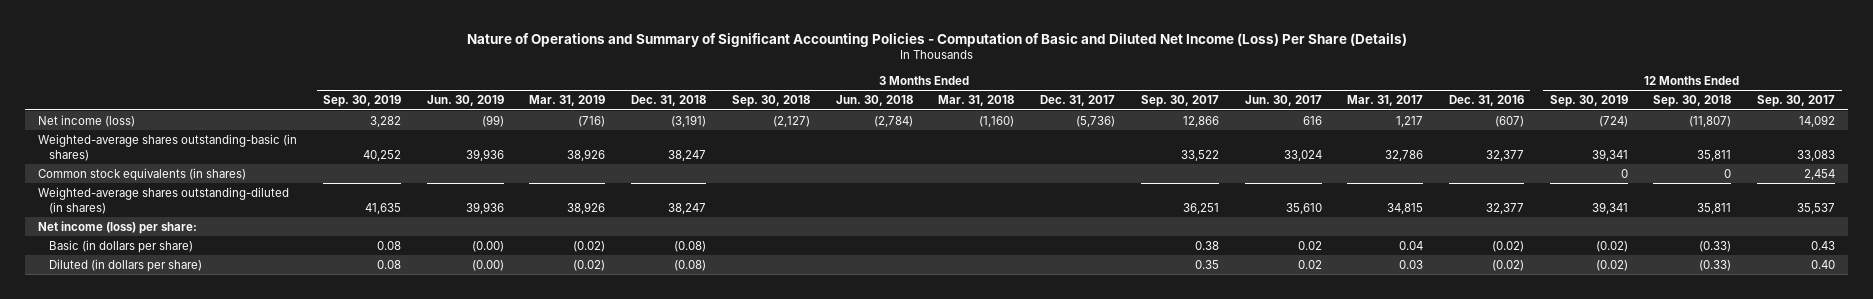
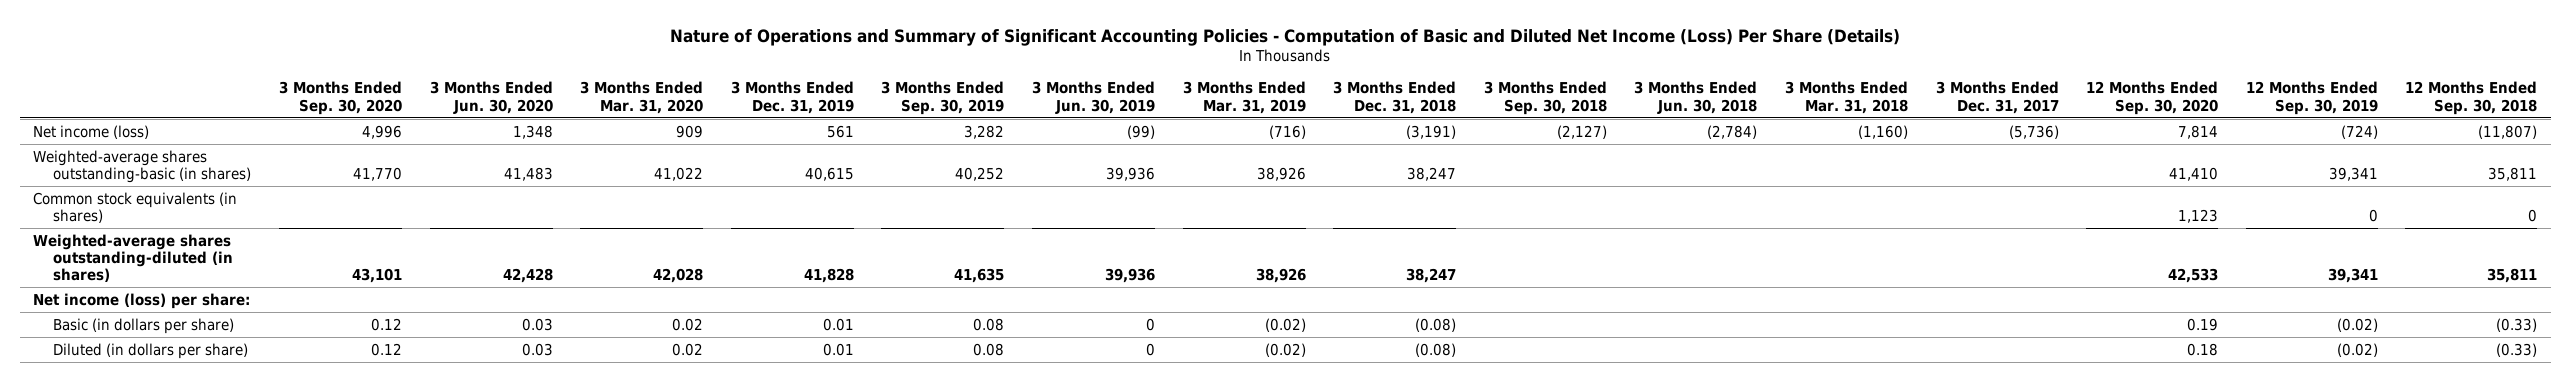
[1140,95,1219,108] Sep. 30, 2017 -> none
[1244,95,1322,107] Jun. 30, 2017 -> none
[1347,95,1424,107] Mar. 31, 2017 -> none
[1448,95,1524,107] Dec. 31, 2016 -> none
[1757,95,1836,108] Sep. 30, 2017 -> none
none -> [278,81,402,115] 3 Months Ended Sep. 30, 2020
none -> [429,81,553,114] 3 Months Ended Jun. 30, 2020
none -> [580,81,704,114] 3 Months Ended Mar. 31, 2020
none -> [730,81,854,114] 3 Months Ended Dec. 31, 2019
none -> [2086,81,2219,115] 12 Months Ended Sep. 30, 2020
[471,240,504,252] (0.00) -> [1145,317,1155,331] 0
[471,259,504,271] (0.00) -> [1145,342,1155,356] 0

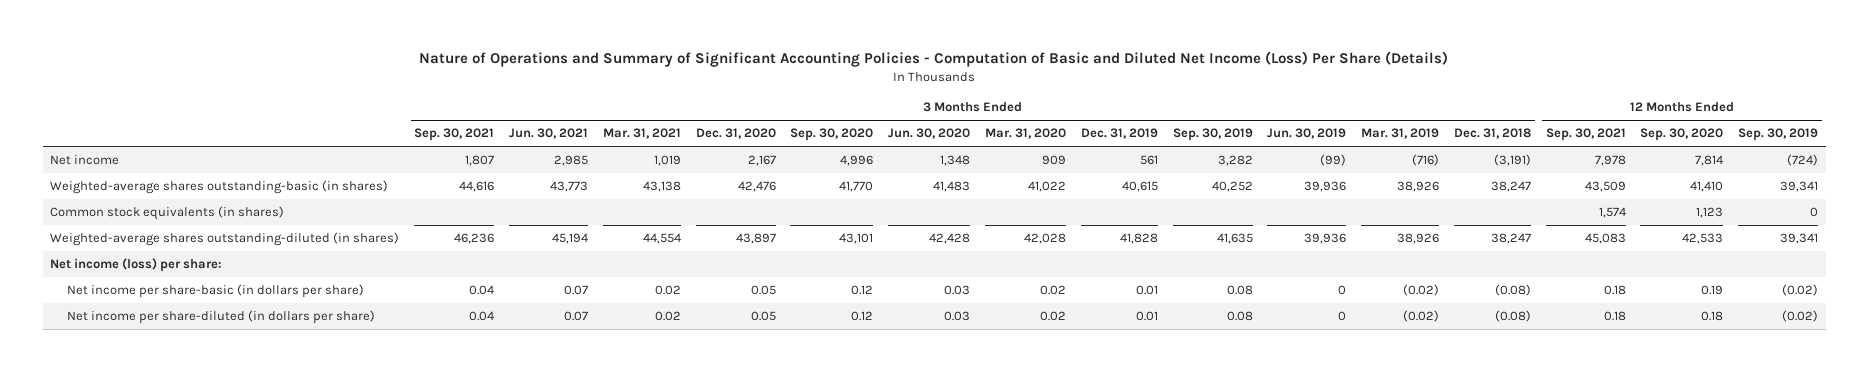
[1483,81,1607,115] 3 Months Ended Sep. 30, 2018 -> none
[1634,81,1758,114] 3 Months Ended Jun. 30, 2018 -> none
[1784,81,1908,114] 3 Months Ended Mar. 31, 2018 -> none
[1935,81,2059,114] 3 Months Ended Dec. 31, 2017 -> none
[2405,81,2538,115] 12 Months Ended Sep. 30, 2018 -> none
none -> [414,128,495,142] Sep. 30, 2021
none -> [509,128,589,140] Jun. 30, 2021
none -> [602,128,681,140] Mar. 31, 2021
none -> [695,128,776,140] Dec. 31, 2020
none -> [1545,128,1626,142] Sep. 30, 2021
[33,124,150,139] Net income (loss) -> [50,155,120,166] Net income
[53,317,235,334] Basic (in dollars per share) -> [67,284,365,299] Net income per share-basic (in dollars per share)
[53,342,249,359] Diluted (in dollars per share) -> [67,310,376,325] Net income per share-diluted (in dollars per share)

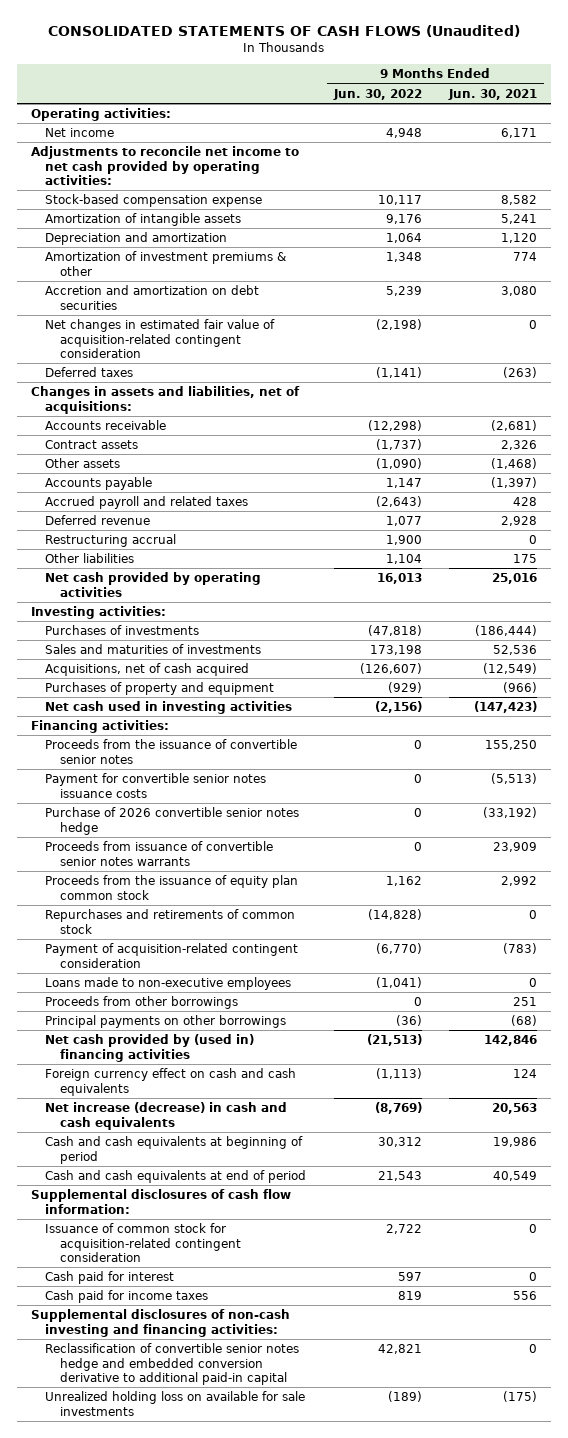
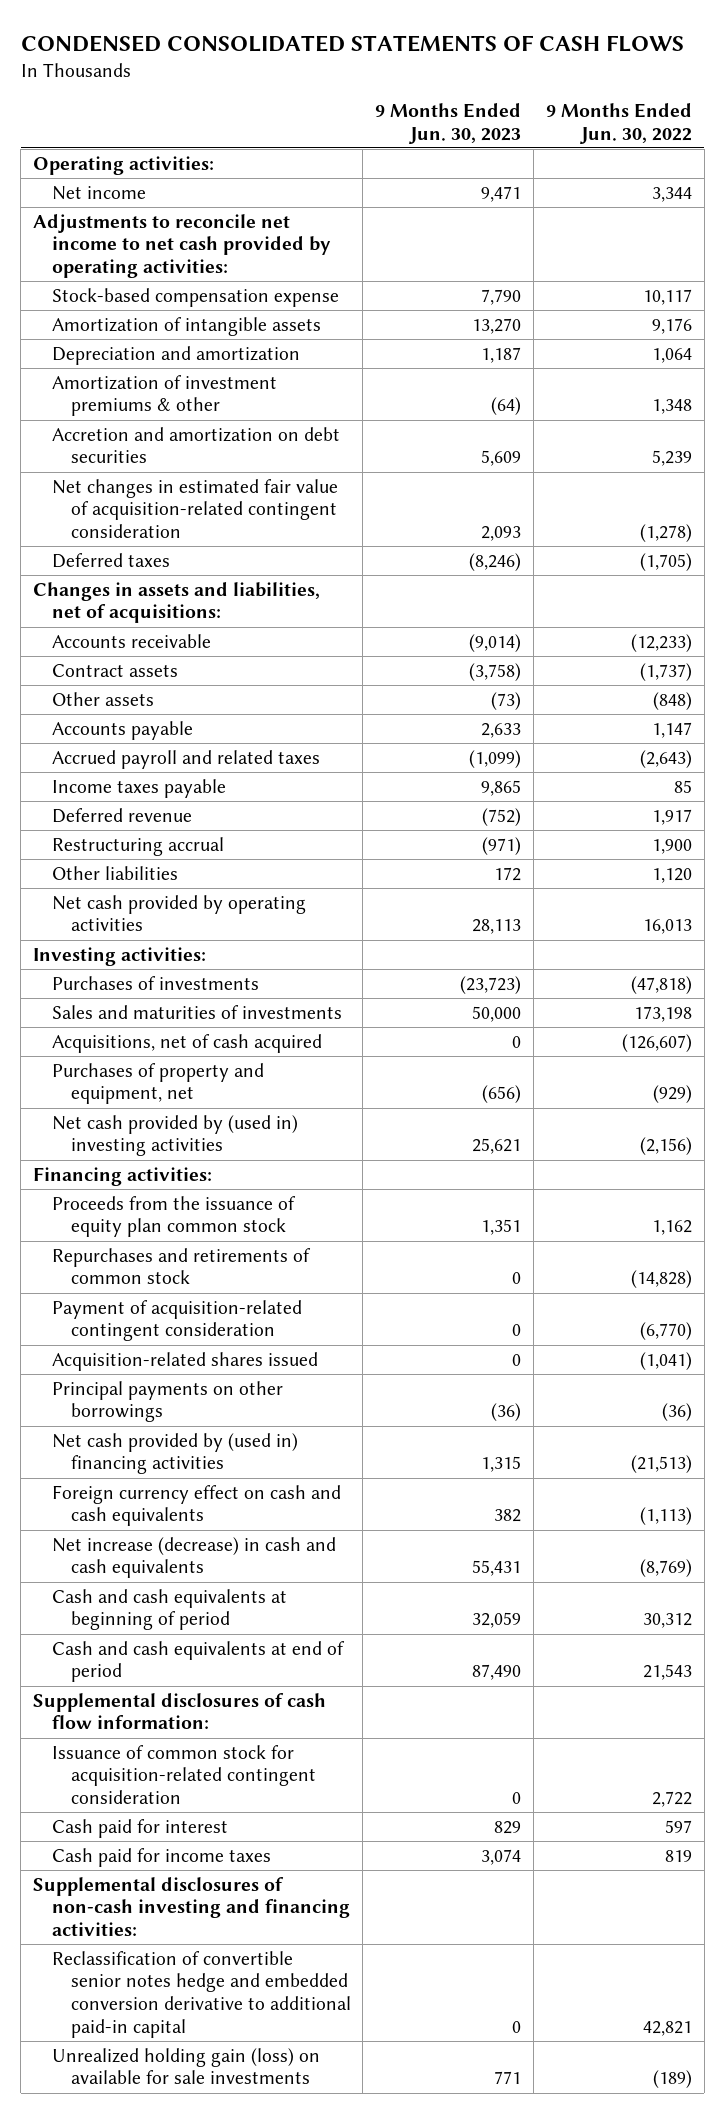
[47,24,520,37] CONSOLIDATED STATEMENTS OF CASH FLOWS (Unaudited) -> [20,34,684,52] CONDENSED CONSOLIDATED STATEMENTS OF CASH FLOWS
[447,88,537,100] Jun. 30, 2021 -> none
none -> [375,102,522,144] 9 Months Ended Jun. 30, 2023
[385,128,422,139] 4,948 -> [651,186,692,202] 3,344
[375,319,422,331] (2,198) -> [639,524,692,543] (1,278)
[375,367,422,379] (1,141) -> [639,552,692,571] (1,705)
[367,420,422,432] (12,298) -> [630,633,692,652] (12,233)
[375,458,422,470] (1,090) -> [652,691,692,710] (848)
none -> [51,778,226,798] Income taxes payable
[385,516,422,527] 1,077 -> [651,808,692,825] 1,917
[385,554,422,565] 1,104 -> [651,867,692,883] 1,120
[45,682,275,696] Purchases of property and equipment -> [51,1062,264,1105] Purchases of property and equipment, net
[45,701,293,715] Net cash used in investing activities -> [51,1114,298,1157] Net cash provided by (used in) investing activities
[45,739,298,764] Proceeds from the issuance of convertible senior notes -> none
[45,773,267,798] Payment for convertible senior notes issuance costs -> none
[45,807,300,835] Purchase of 2026 convertible senior notes hedge -> none
[45,841,274,866] Proceeds from issuance of convertible senior notes warrants -> none
[45,996,239,1010] Proceeds from other borrowings -> none
[45,977,292,991] Loans made to non-executive employees -> [51,1351,318,1371] Acquisition-related shares issued
[45,1391,306,1416] Unrealized holding loss on available for sale investments -> [51,2047,320,2085] Unrealized holding gain (loss) on available for sale investments

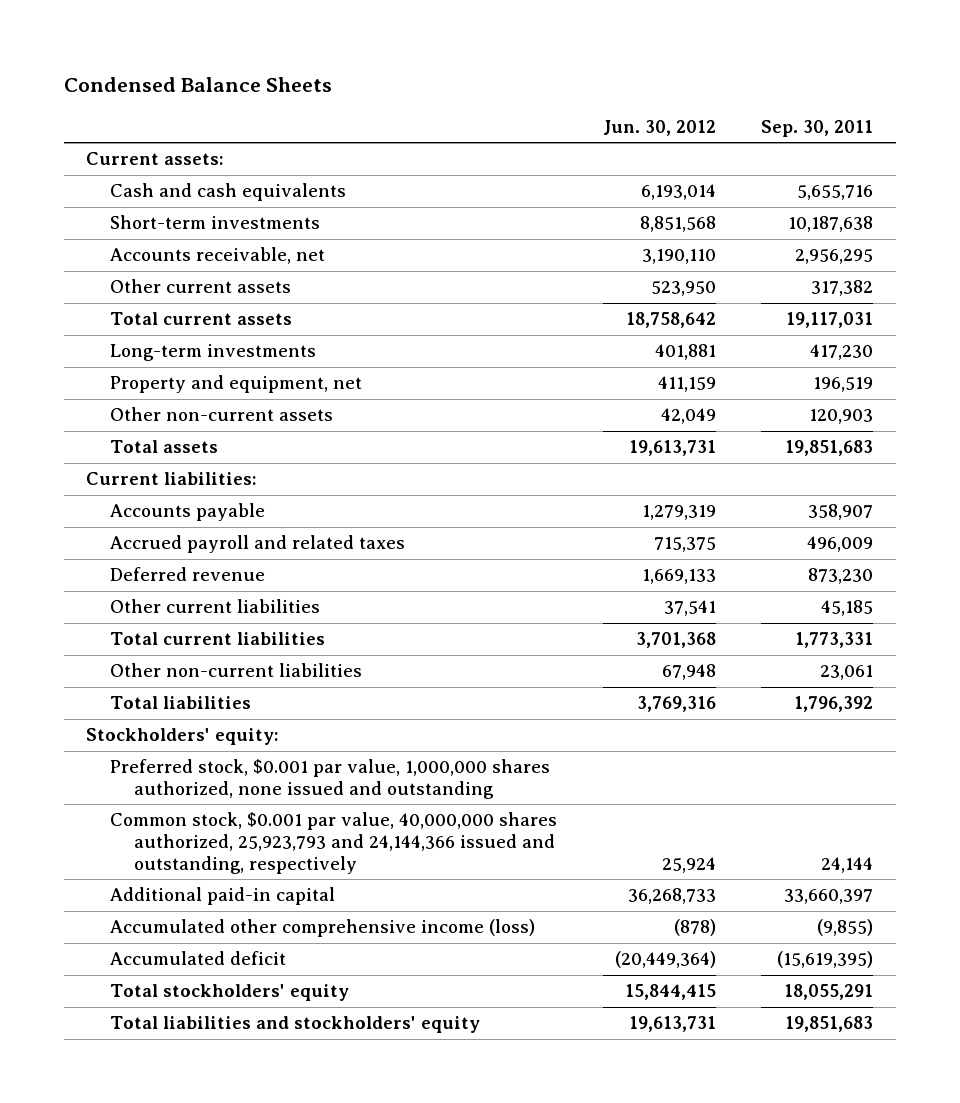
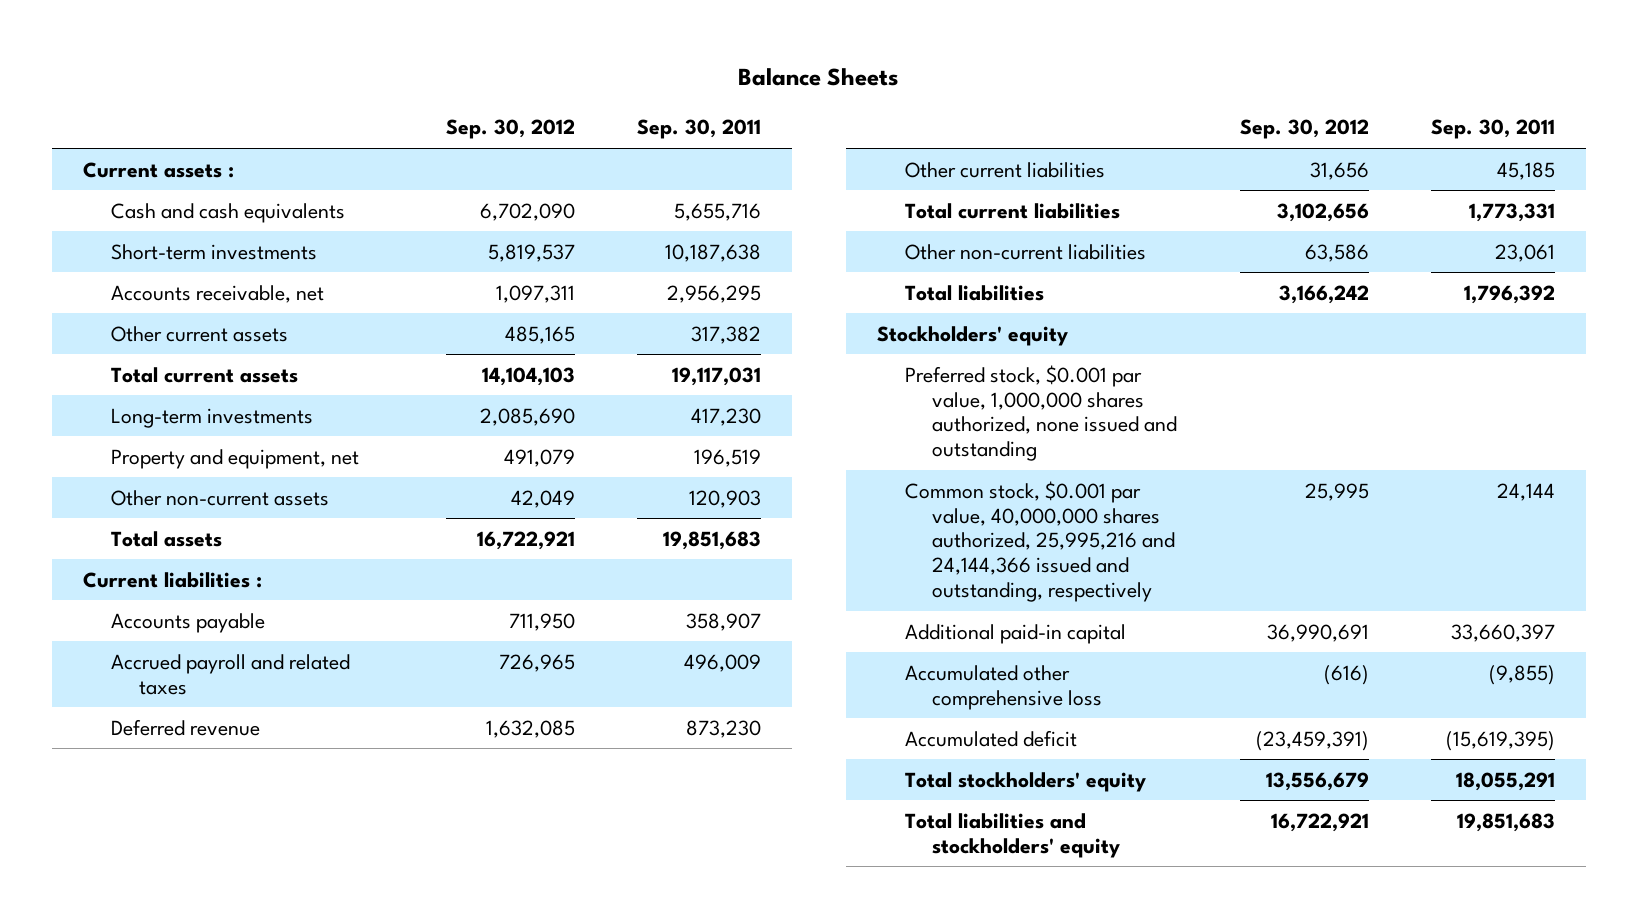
[63,77,332,93] Condensed Balance Sheets -> [738,68,900,87] Balance Sheets
[602,119,716,136] Jun. 30, 2012 -> none
none -> [446,119,576,140] Sep. 30, 2012
[86,152,225,166] Current assets: -> [83,161,235,178] Current assets :
[86,472,258,486] Current liabilities: -> [83,571,263,588] Current liabilities :
[86,728,280,746] Stockholders' equity: -> [876,325,1068,346] Stockholders' equity
[110,812,558,874] Common stock, $0.001 par value, 40,000,000 shares authorized, 25,923,793 and 24,144,366 issued and outstanding, respectively -> [904,480,1176,602] Common stock, $0.001 par value, 40,000,000 shares authorized, 25,995,216 and 24,144,366 issued and outstanding, respectively
[110,919,536,938] Accumulated other comprehensive income (loss) -> [904,664,1103,710] Accumulated other comprehensive loss

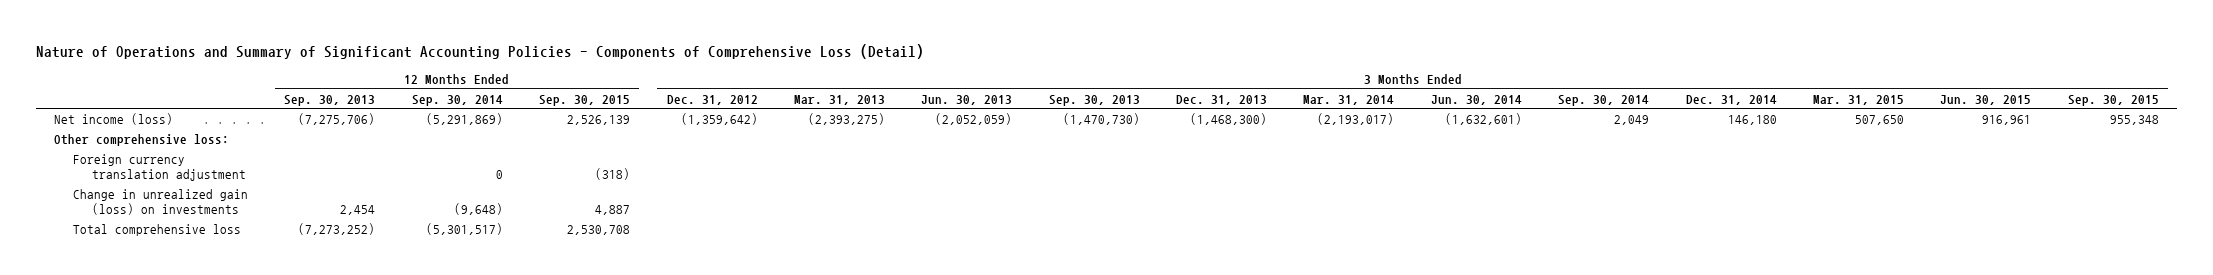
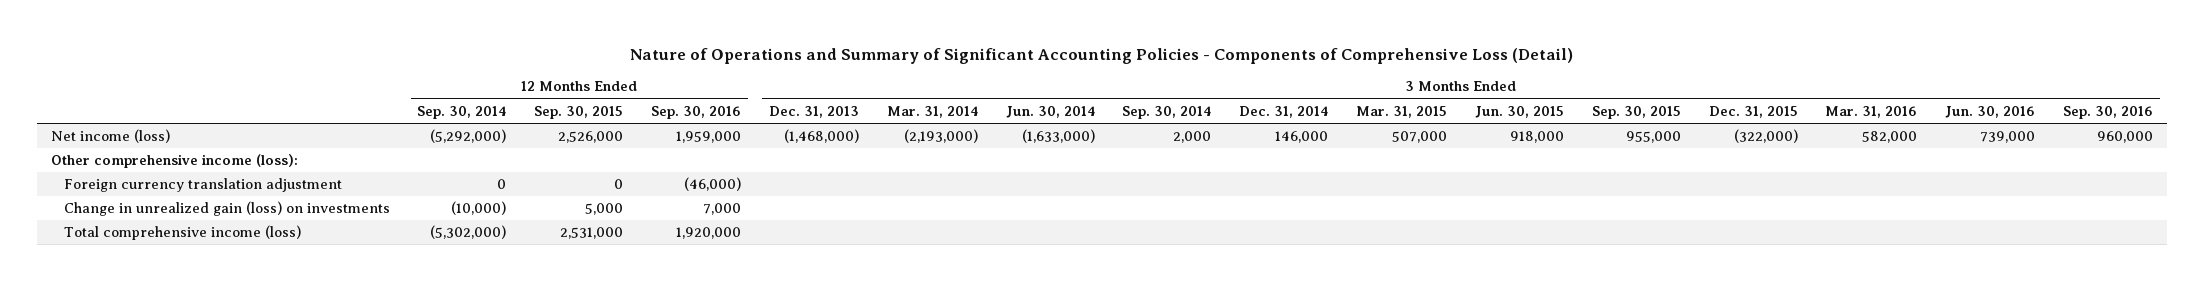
[284,94,376,106] Sep. 30, 2013 -> none
[666,94,758,105] Dec. 31, 2012 -> none
[793,94,885,105] Mar. 31, 2013 -> none
[921,94,1013,105] Jun. 30, 2013 -> none
[1048,94,1140,106] Sep. 30, 2013 -> none
none -> [651,105,742,119] Sep. 30, 2016
none -> [1708,105,1798,118] Dec. 31, 2015
none -> [1825,105,1918,118] Mar. 31, 2016
none -> [1945,105,2036,118] Jun. 30, 2016
none -> [2063,105,2154,119] Sep. 30, 2016
[425,113,503,126] (5,291,869) -> [430,129,507,144] (5,292,000)
[567,115,631,126] 2,526,139 -> [558,131,624,144] 2,526,000
[1190,113,1268,126] (1,468,300) -> [783,129,859,144] (1,468,000)
[1317,113,1395,126] (2,193,017) -> [903,129,978,144] (2,193,000)
[1444,113,1522,126] (1,632,601) -> [1021,129,1095,144] (1,633,000)
[1614,115,1650,126] 2,049 -> [1173,131,1212,144] 2,000
[1727,115,1777,126] 146,180 -> [1275,131,1329,144] 146,000
[1855,115,1905,126] 507,650 -> [1392,131,1448,144] 507,000
[1982,115,2032,126] 916,961 -> [1509,131,1564,144] 918,000
[2109,115,2159,126] 955,348 -> [1625,131,1681,144] 955,000
[53,134,229,147] Other comprehensive loss: -> [51,154,299,169] Other comprehensive income (loss):
[595,168,631,181] (318) -> [614,179,624,190] 0
[453,203,503,216] (9,648) -> [451,201,507,216] (10,000)
[595,205,631,216] 4,887 -> [585,203,624,216] 5,000
[73,224,242,237] Total comprehensive loss -> [63,225,301,241] Total comprehensive income (loss)
[425,223,503,236] (5,301,517) -> [430,225,507,240] (5,302,000)
[567,225,631,236] 2,530,708 -> [560,227,624,240] 2,531,000

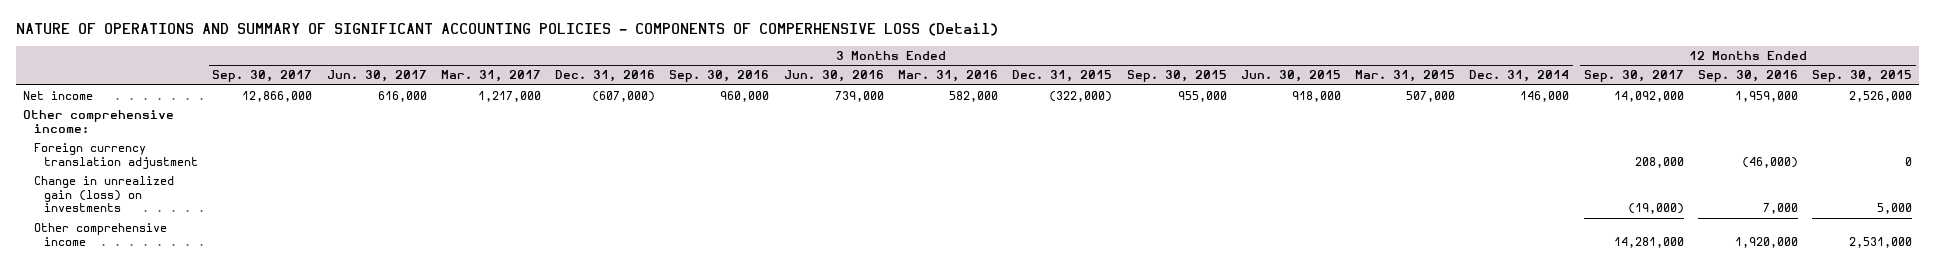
[630,47,1574,64] Nature of Operations and Summary of Significant Accounting Policies - Components of Comprehensive Loss (Detail) -> [16,23,999,37] NATURE OF OPERATIONS AND SUMMARY OF SIGNIFICANT ACCOUNTING POLICIES - COMPONENTS OF COMPERHENSIVE LOSS (Detail)
[417,105,507,119] Sep. 30, 2014 -> none
[768,105,859,118] Dec. 31, 2013 -> none
[886,105,978,118] Mar. 31, 2014 -> none
[1005,105,1095,118] Jun. 30, 2014 -> none
[1122,105,1212,119] Sep. 30, 2014 -> none
none -> [212,70,313,83] Sep. 30, 2017
none -> [326,70,427,83] Jun. 30, 2017
none -> [440,70,541,83] Mar. 31, 2017
none -> [555,70,656,83] Dec. 31, 2016
none -> [1583,70,1684,83] Sep. 30, 2017
[51,129,171,144] Net income (loss) -> [23,91,94,101] Net income
[51,154,299,169] Other comprehensive income (loss): -> [23,110,175,133] Other comprehensive income:
[63,225,301,241] Total comprehensive income (loss) -> [33,223,167,246] Other comprehensive income

